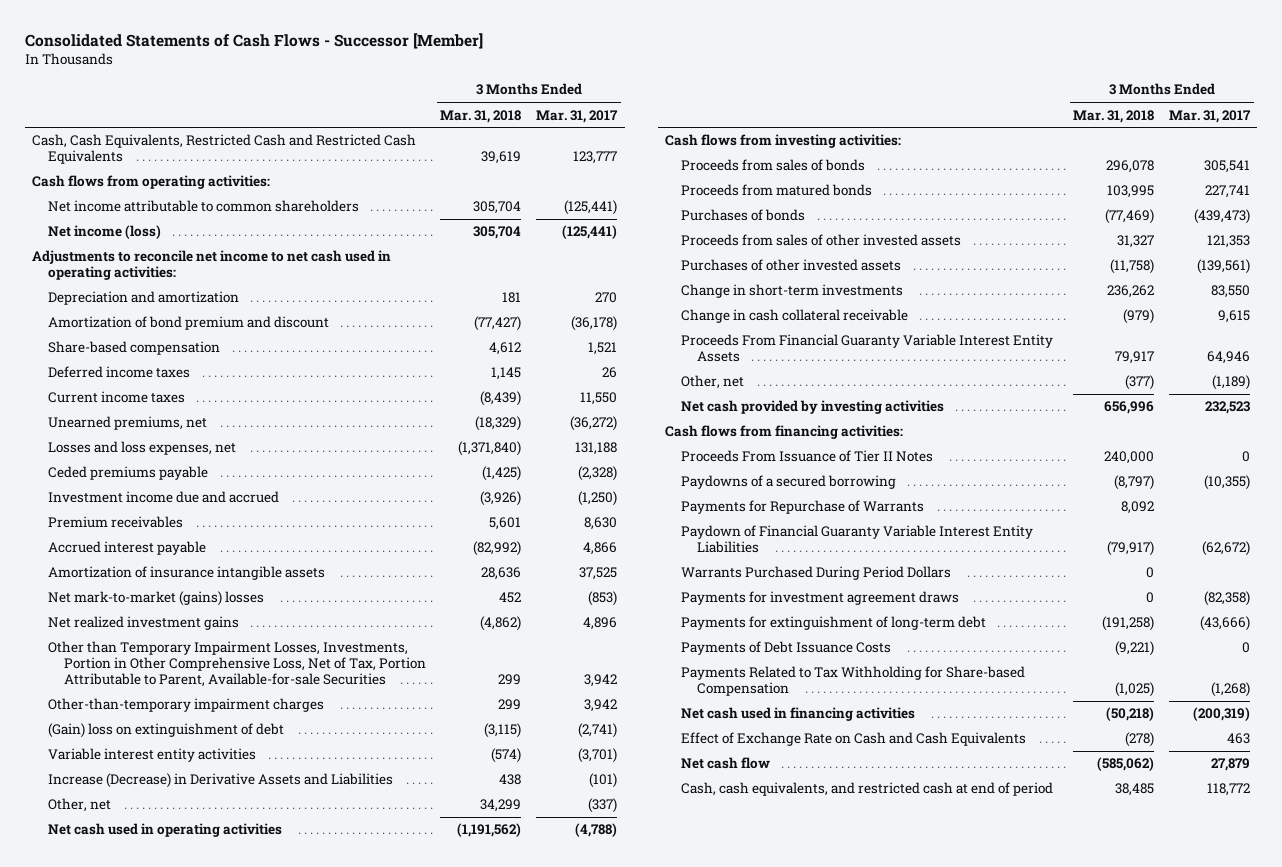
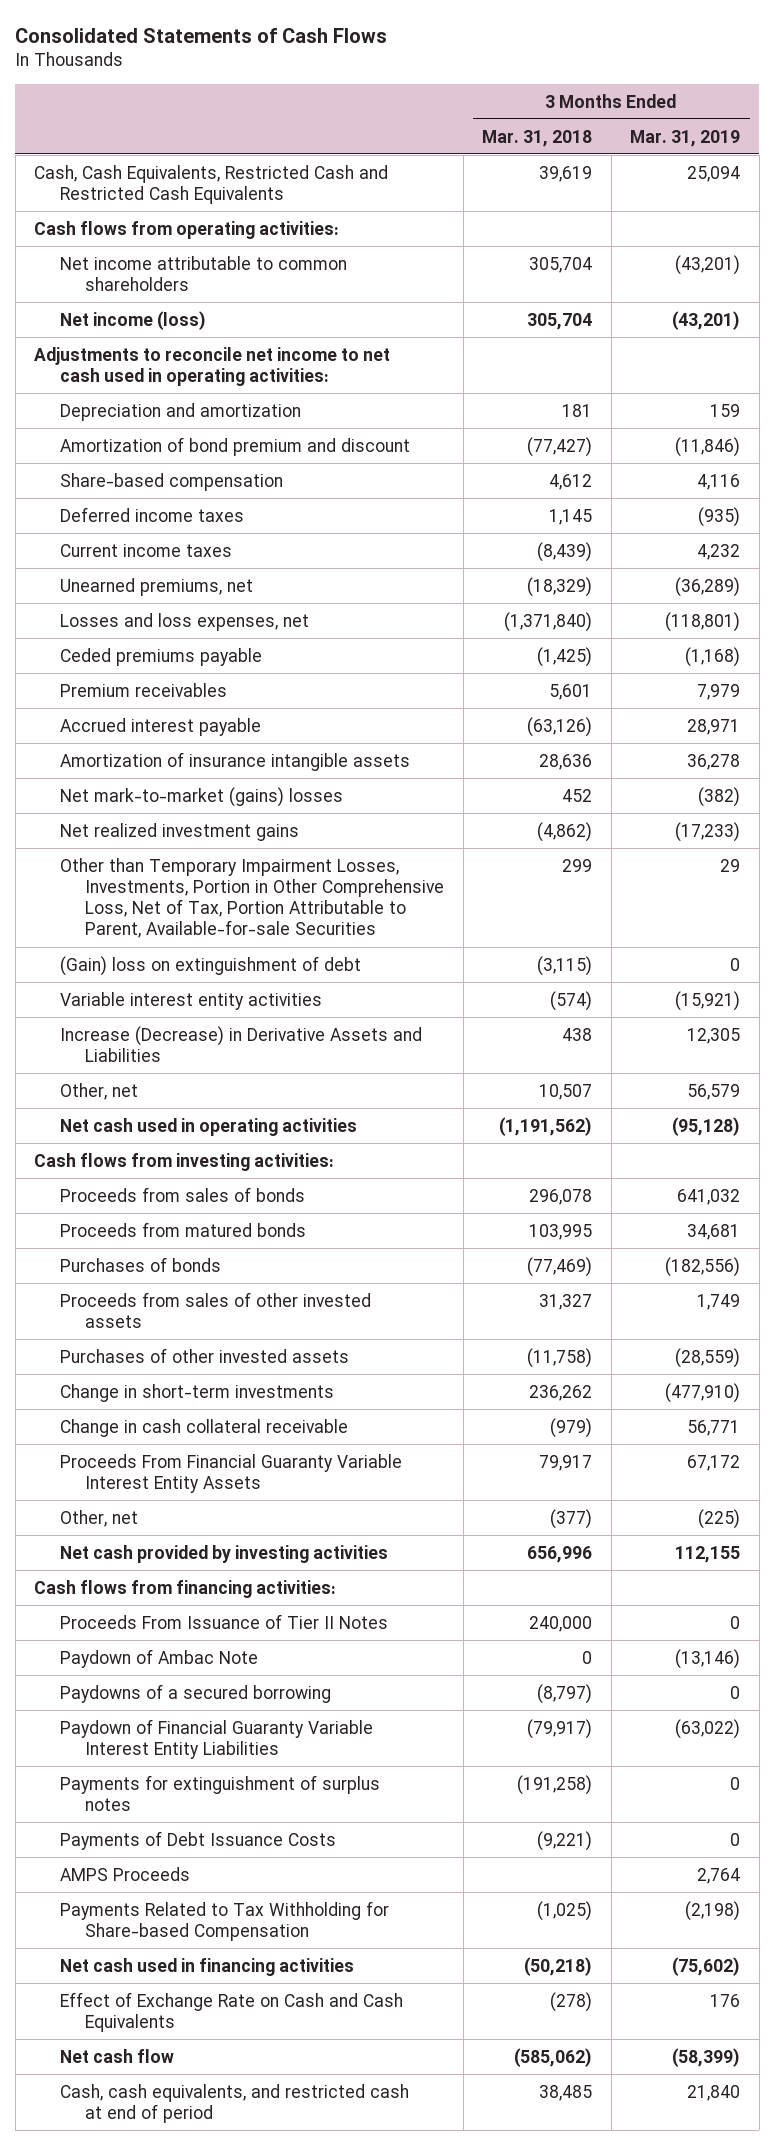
[24,32,483,49] Consolidated Statements of Cash Flows - Successor [Member] -> [15,27,388,43] Consolidated Statements of Cash Flows
[536,109,619,123] Mar. 31, 2017 -> none
none -> [630,129,741,147] Mar. 31, 2019
[47,491,279,504] Investment income due and accrued -> none
[473,541,522,557] (82,992) -> [527,716,593,737] (63,126)
[47,698,324,713] Other-than-temporary impairment charges -> none
[480,799,522,813] 34,299 -> [539,1083,593,1100] 10,507
none -> [59,1648,258,1668] Paydown of Ambac Note
[680,500,924,515] Payments for Repurchase of Warrants -> none
[680,566,951,581] Warrants Purchased During Period Dollars -> none
[680,591,959,606] Payments for investment agreement draws -> none
[680,616,986,631] Payments for extinguishment of long-term debt -> [59,1774,380,1811] Payments for extinguishment of surplus notes
none -> [59,1866,190,1881] AMPS Proceeds

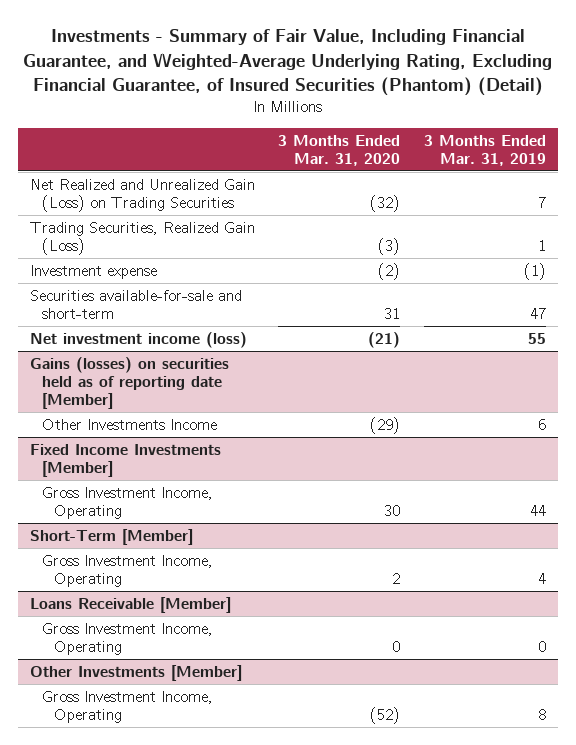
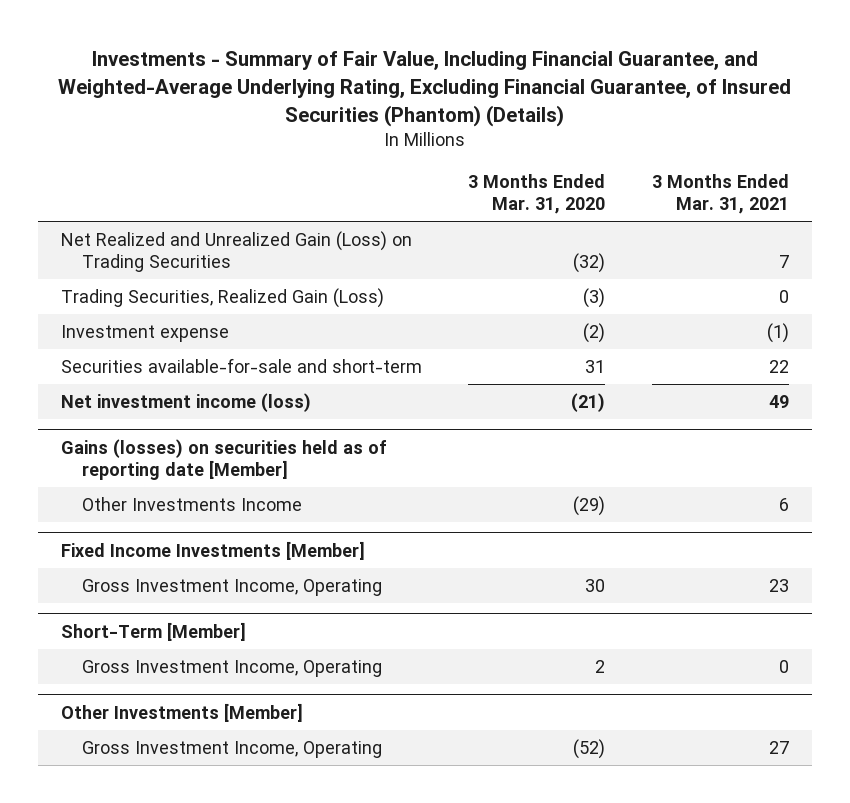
[22,29,552,96] Investments - Summary of Fair Value, Including Financial Guarantee, and Weighted-Average Underlying Rating, Excluding Financial Guarantee, of Insured Securities (Phantom) (Detail) -> [57,50,791,127] Investments - Summary of Fair Value, Including Financial Guarantee, and Weighted-Average Underlying Rating, Excluding Financial Guarantee, of Insured Securities (Phantom) (Details)
[424,134,547,166] 3 Months Ended Mar. 31, 2019 -> none
none -> [651,174,789,215] 3 Months Ended Mar. 31, 2021
[29,596,231,613] Loans Receivable [Member] -> none
[41,622,213,656] Gross Investment Income, Operating -> none

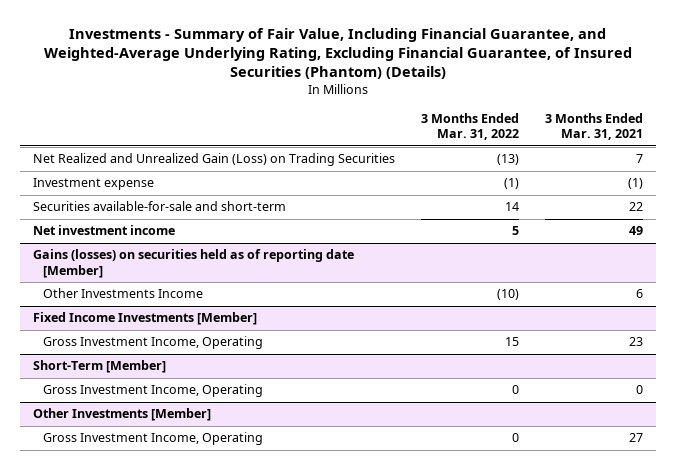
[468,174,606,215] 3 Months Ended Mar. 31, 2020 -> none
none -> [420,112,519,141] 3 Months Ended Mar. 31, 2022
[61,287,385,308] Trading Securities, Realized Gain (Loss) -> none
[61,392,312,412] Net investment income (loss) -> [32,225,175,236] Net investment income

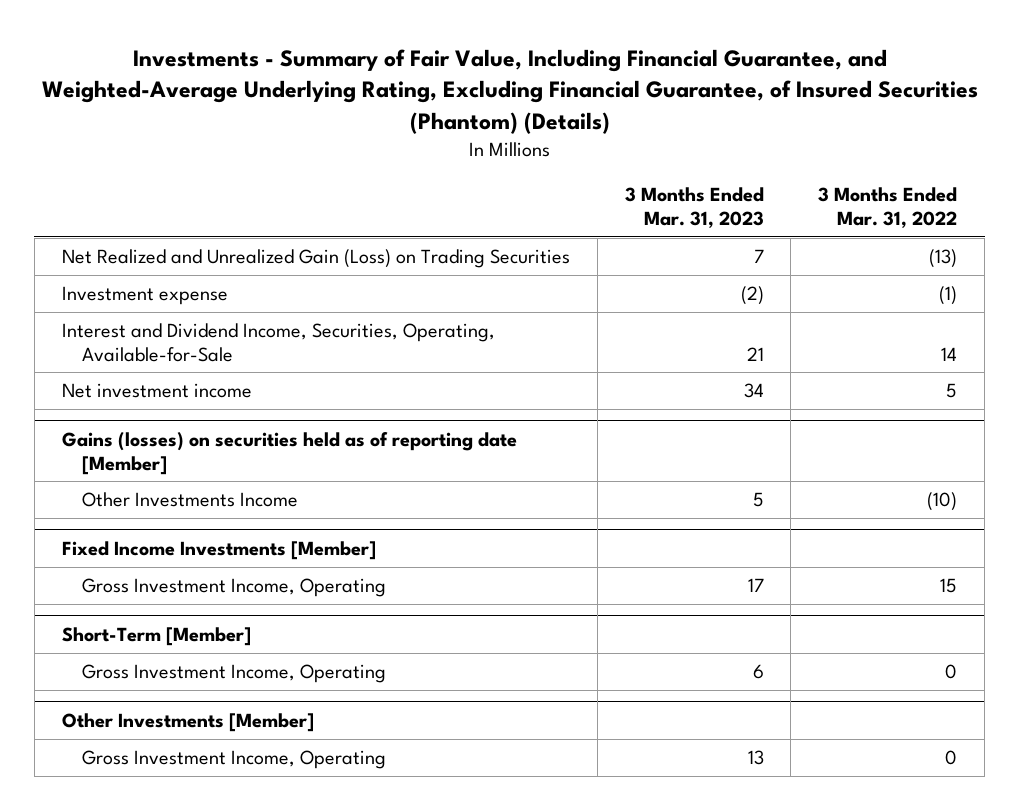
[544,112,643,141] 3 Months Ended Mar. 31, 2021 -> none
none -> [624,187,764,229] 3 Months Ended Mar. 31, 2023
[32,201,286,212] Securities available-for-sale and short-term -> [61,323,495,362] Interest and Dividend Income, Securities, Operating, Available-for-Sale

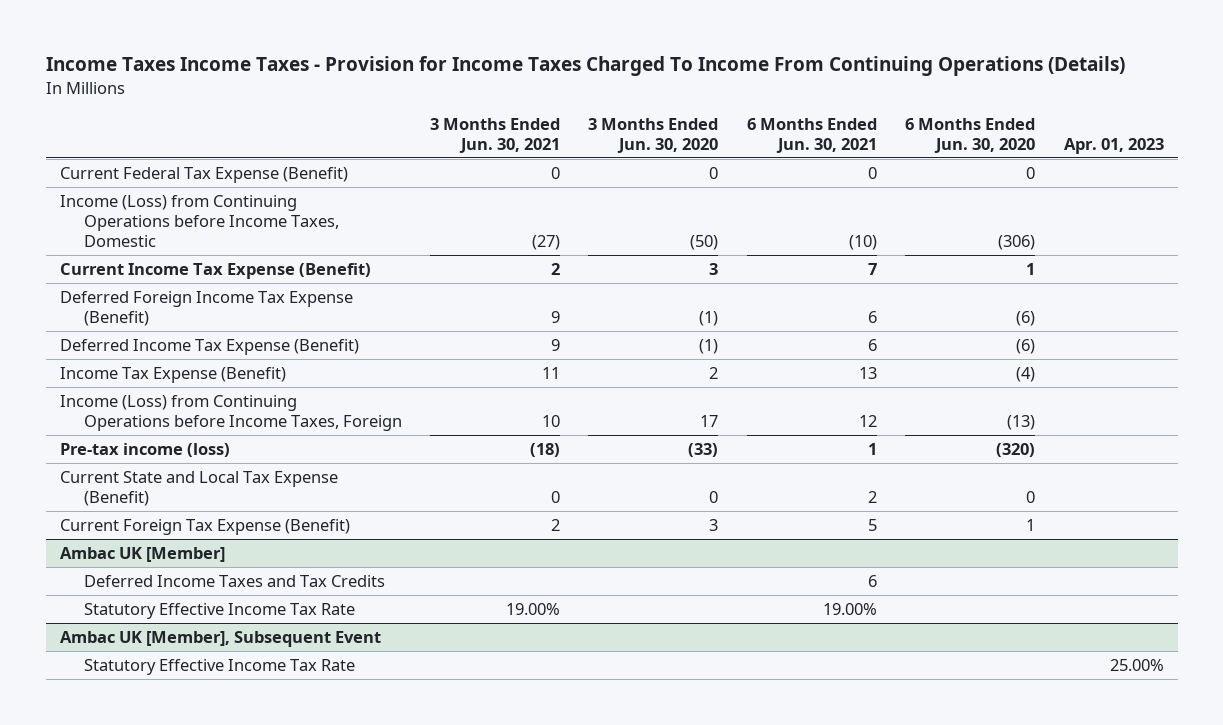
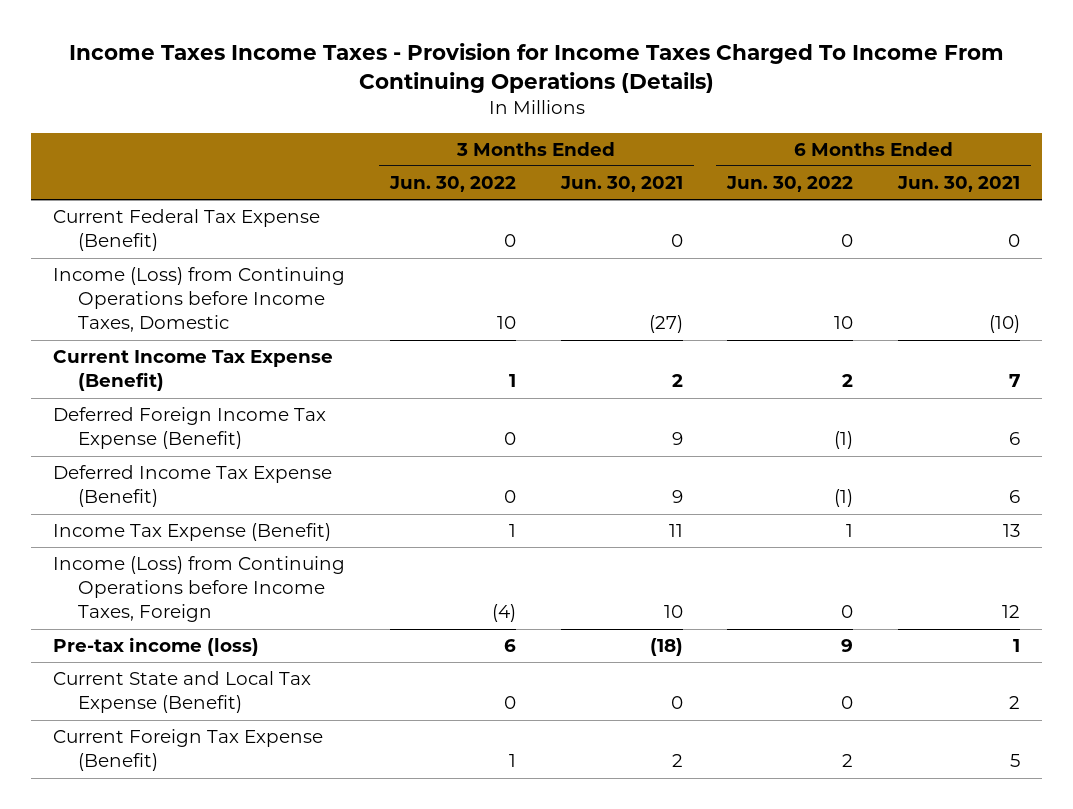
[588,118,719,153] 3 Months Ended Jun. 30, 2020 -> none
[905,118,1036,153] 6 Months Ended Jun. 30, 2020 -> none
[1063,137,1164,154] Apr. 01, 2023 -> none
none -> [388,176,516,193] Jun. 30, 2022
none -> [726,176,854,193] Jun. 30, 2022
[59,546,225,562] Ambac UK [Member] -> none
[83,574,385,587] Deferred Income Taxes and Tax Credits -> none
[83,602,355,619] Statutory Effective Income Tax Rate -> none
[59,630,381,647] Ambac UK [Member], Subsequent Event -> none
[83,658,355,675] Statutory Effective Income Tax Rate -> none

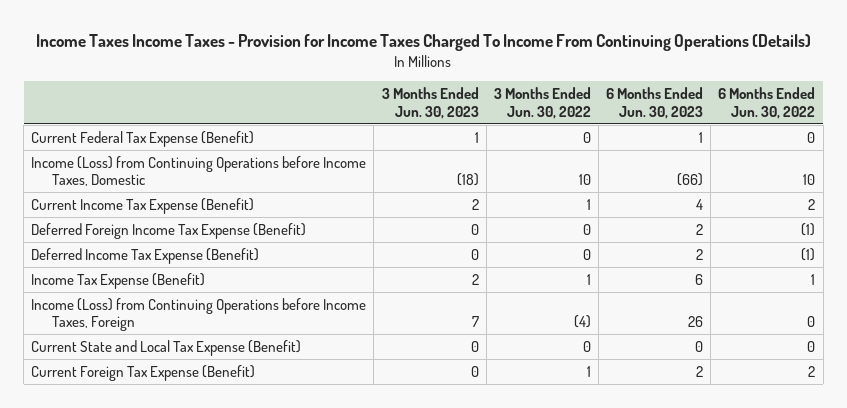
[559,176,683,193] Jun. 30, 2021 -> none
[897,176,1021,193] Jun. 30, 2021 -> none
none -> [381,87,479,119] 3 Months Ended Jun. 30, 2023
none -> [606,87,704,119] 6 Months Ended Jun. 30, 2023
[53,637,260,657] Pre-tax income (loss) -> none

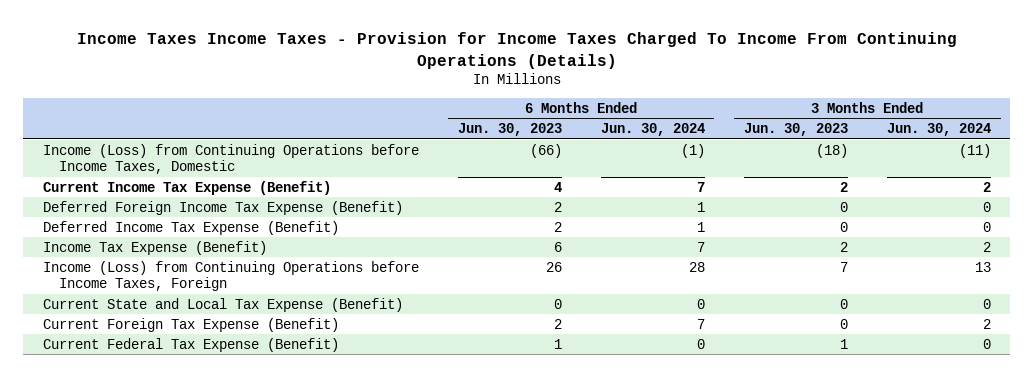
[493,87,591,119] 3 Months Ended Jun. 30, 2022 -> none
[718,87,816,119] 6 Months Ended Jun. 30, 2022 -> none
none -> [600,123,705,137] Jun. 30, 2024
none -> [886,123,991,137] Jun. 30, 2024
[31,130,255,147] Current Federal Tax Expense (Benefit) -> [42,337,339,352] Current Federal Tax Expense (Benefit)

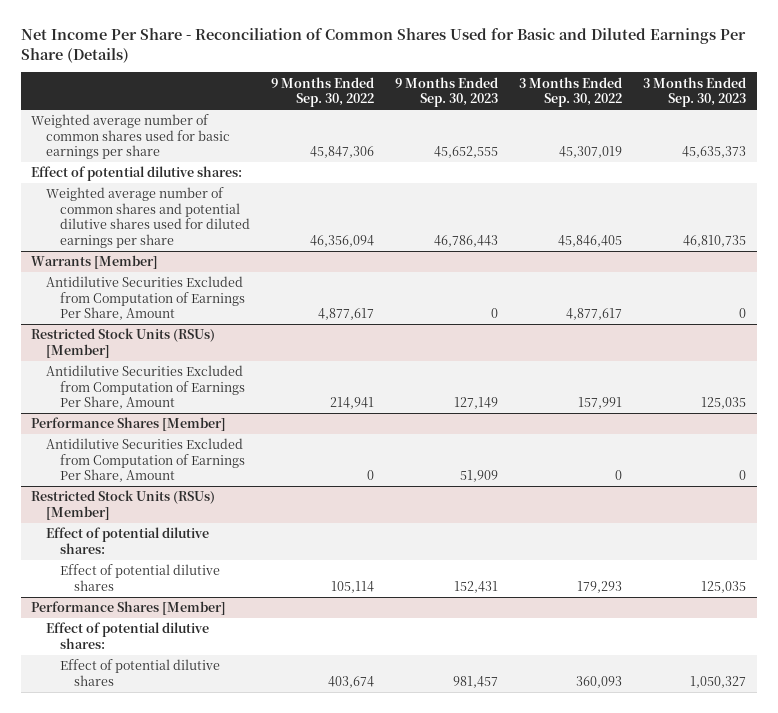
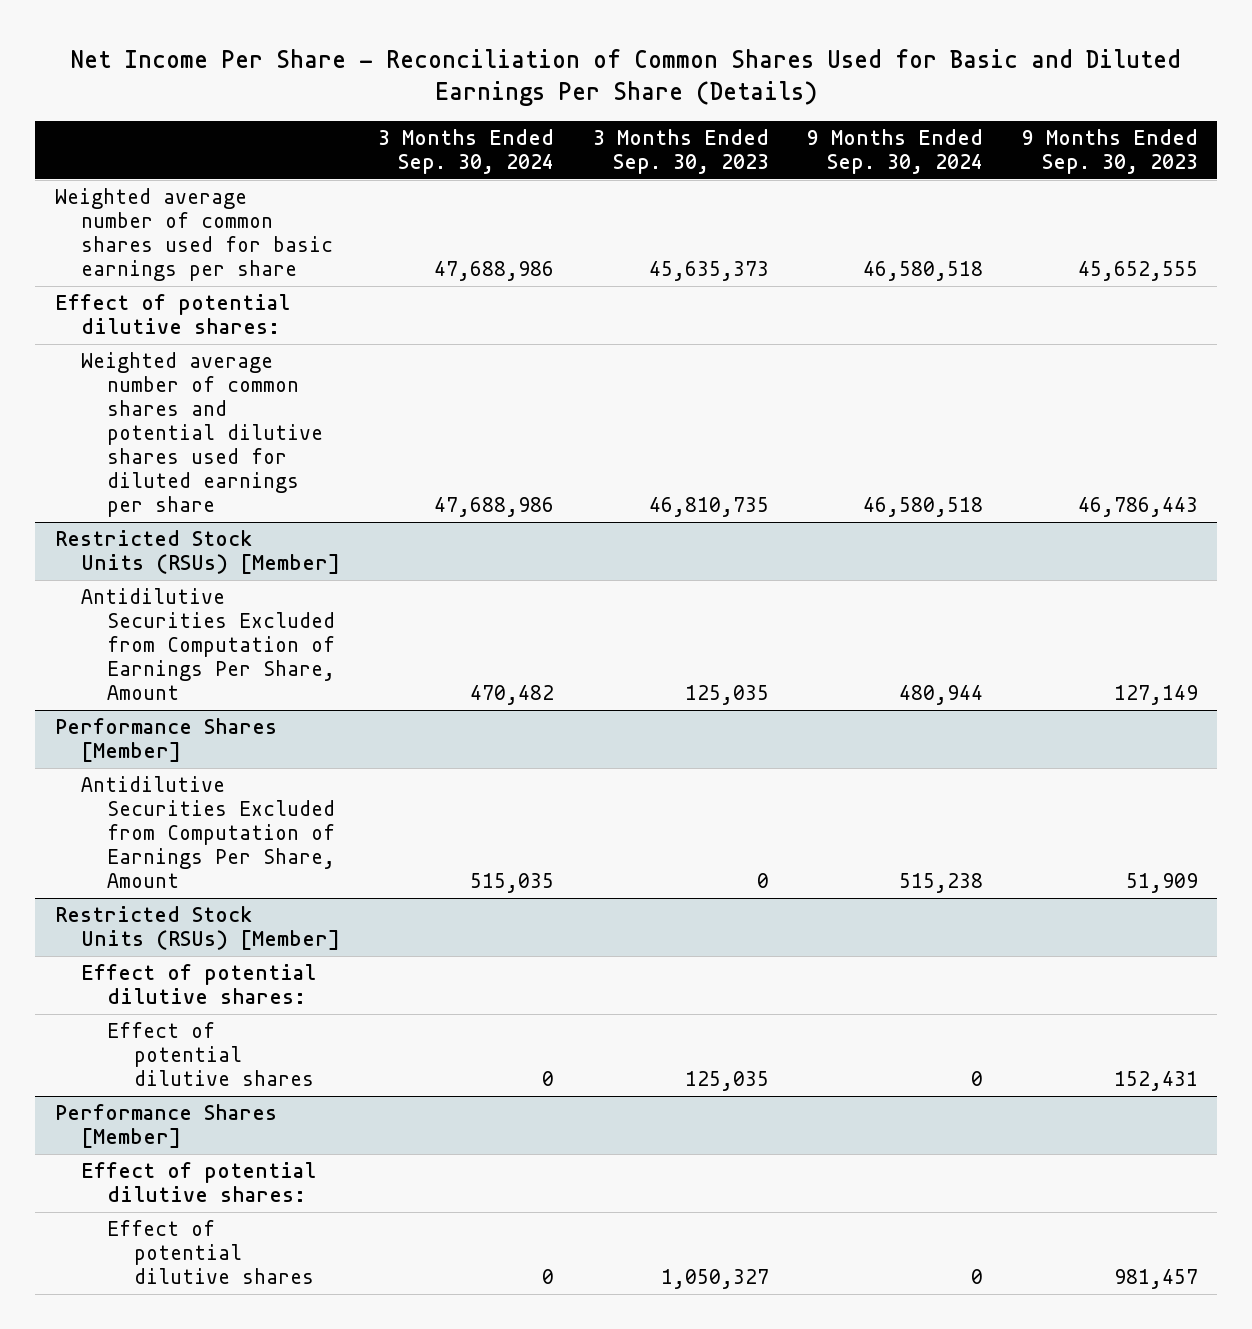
[271,76,375,108] 9 Months Ended Sep. 30, 2022 -> none
[519,76,623,108] 3 Months Ended Sep. 30, 2022 -> none
none -> [378,129,555,175] 3 Months Ended Sep. 30, 2024
none -> [807,129,984,175] 9 Months Ended Sep. 30, 2024
[31,255,159,270] Warrants [Member] -> none
[45,276,245,321] Antidilutive Securities Excluded from Computation of Earnings Per Share, Amount -> none

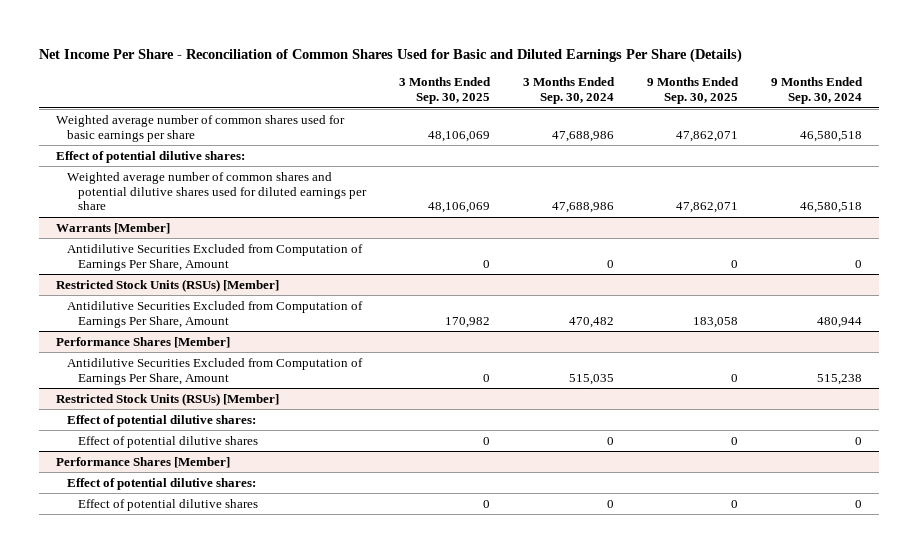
[592,129,769,175] 3 Months Ended Sep. 30, 2023 -> none
[1021,129,1198,175] 9 Months Ended Sep. 30, 2023 -> none
none -> [398,77,491,105] 3 Months Ended Sep. 30, 2025
none -> [647,77,740,105] 9 Months Ended Sep. 30, 2025
none -> [55,222,170,234] Warrants [Member]
none -> [66,243,363,271] Antidilutive Securities Excluded from Computation of Earnings Per Share, Amount

